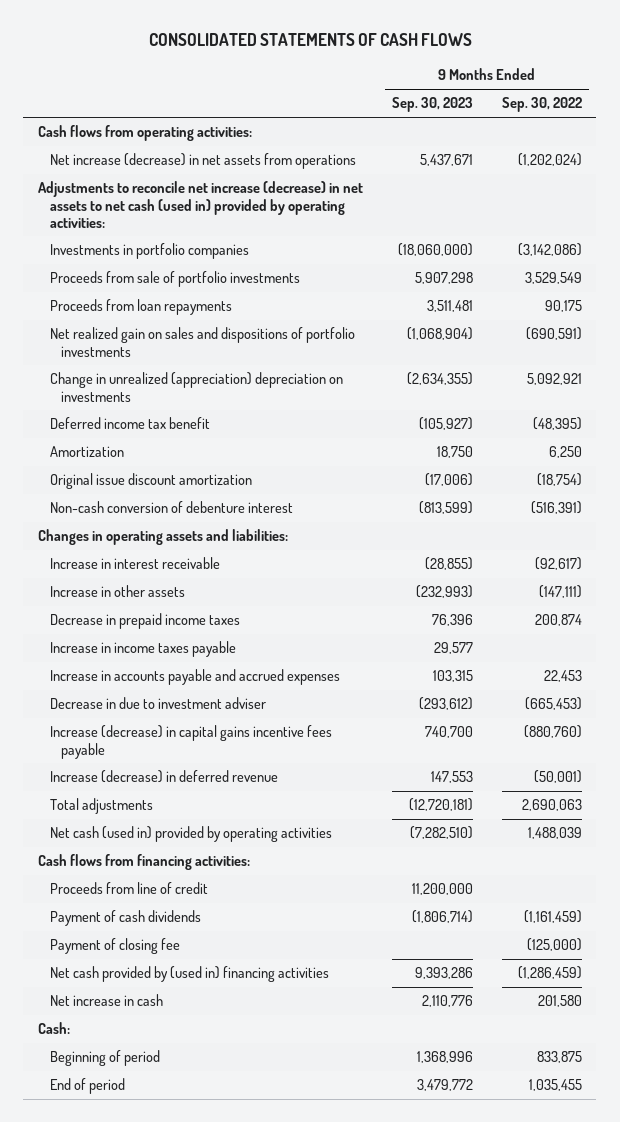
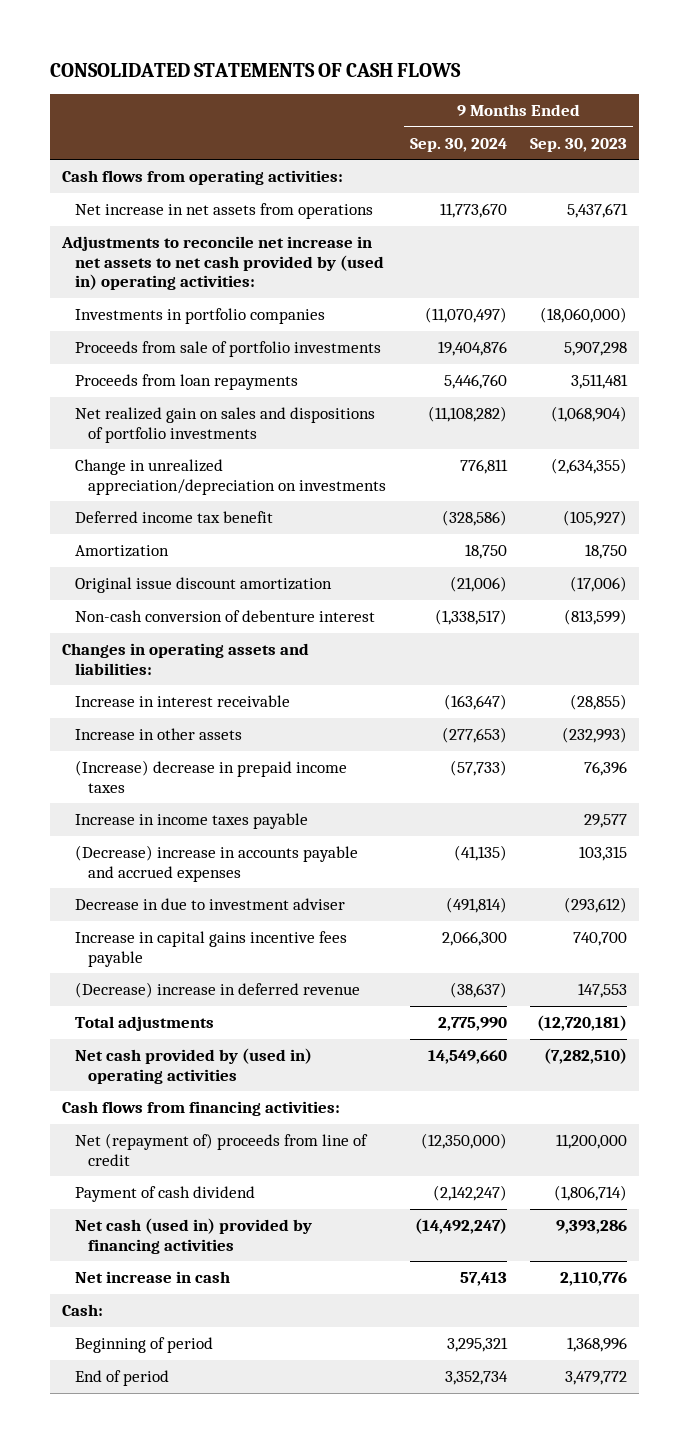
[501,97,582,113] Sep. 30, 2022 -> none
none -> [409,137,507,152] Sep. 30, 2024
[49,153,356,170] Net increase (decrease) in net assets from operations -> [74,203,373,220] Net increase in net assets from operations
[37,181,363,228] Adjustments to reconcile net increase (decrease) in net assets to net cash (used in) provided by operating activities: -> [61,236,384,291] Adjustments to reconcile net increase in net assets to net cash provided by (used in) operating activities:
[49,372,343,402] Change in unrealized (appreciation) depreciation on investments -> [74,459,386,495] Change in unrealized appreciation/depreciation on investments
[49,613,240,630] Decrease in prepaid income taxes -> [74,760,347,793] (Increase) decrease in prepaid income taxes
[49,669,340,686] Increase in accounts payable and accrued expenses -> [74,845,358,882] (Decrease) increase in accounts payable and accrued expenses
[49,725,332,759] Increase (decrease) in capital gains incentive fees payable -> [74,931,347,967] Increase in capital gains incentive fees payable
[49,770,278,784] Increase (decrease) in deferred revenue -> [74,982,360,999] (Decrease) increase in deferred revenue
[49,826,332,843] Net cash (used in) provided by operating activities -> [74,1048,312,1084] Net cash provided by (used in) operating activities
[49,938,180,955] Payment of closing fee -> none
[49,882,208,895] Proceeds from line of credit -> [74,1133,368,1166] Net (repayment of) proceeds from line of credit
[49,910,201,927] Payment of cash dividends -> [74,1186,255,1203] Payment of cash dividend
[49,966,329,983] Net cash provided by (used in) financing activities -> [74,1218,312,1254] Net cash (used in) provided by financing activities

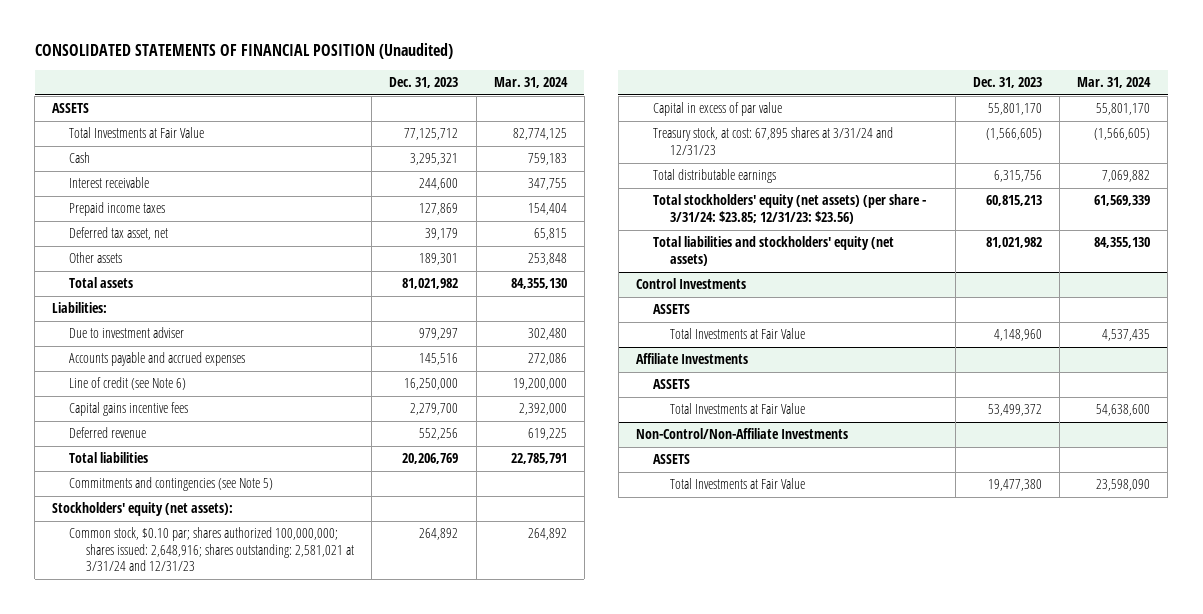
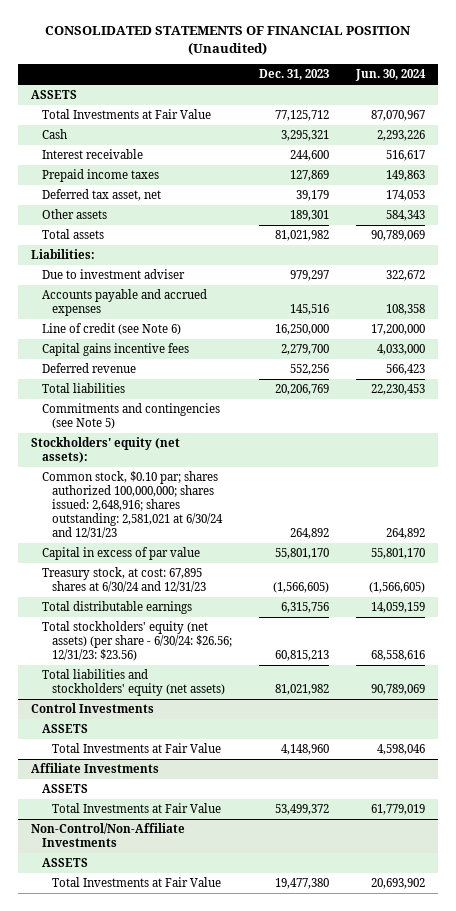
[493,76,568,88] Mar. 31, 2024 -> none
none -> [354,69,426,82] Jun. 30, 2024
[69,527,355,572] Common stock, $0.10 par; shares authorized 100,000,000; shares issued: 2,648,916; shares outstanding: 2,581,021 at 3/31/24 and 12/31/23 -> [41,471,224,539] Common stock, $0.10 par; shares authorized 100,000,000; shares issued: 2,648,916; shares outstanding: 2,581,021 at 6/30/24 and 12/31/23
[652,127,893,155] Treasury stock, at cost: 67,895 shares at 3/31/24 and 12/31/23 -> [41,567,207,593] Treasury stock, at cost: 67,895 shares at 6/30/24 and 12/31/23
[652,194,926,224] Total stockholders' equity (net assets) (per share - 3/31/24: $23.85; 12/31/23: $23.56) -> [41,621,233,662] Total stockholders' equity (net assets) (per share - 6/30/24: $26.56; 12/31/23: $23.56)

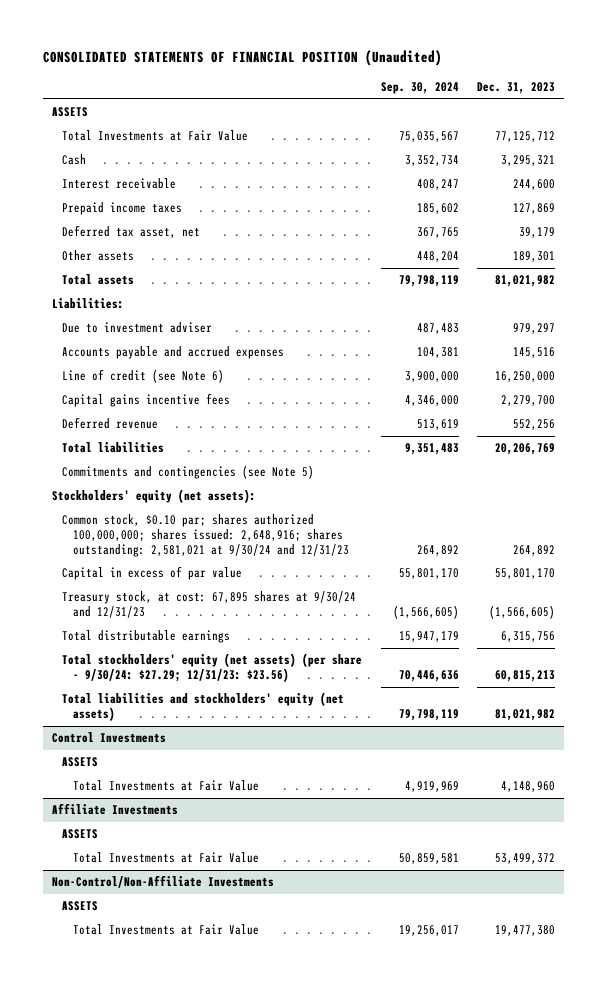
[354,69,426,82] Jun. 30, 2024 -> none
none -> [380,81,459,94] Sep. 30, 2024
[41,471,224,539] Common stock, $0.10 par; shares authorized 100,000,000; shares issued: 2,648,916; shares outstanding: 2,581,021 at 6/30/24 and 12/31/23 -> [62,514,350,557] Common stock, $0.10 par; shares authorized 100,000,000; shares issued: 2,648,916; shares outstanding: 2,581,021 at 9/30/24 and 12/31/23
[41,567,207,593] Treasury stock, at cost: 67,895 shares at 6/30/24 and 12/31/23 -> [62,591,357,619] Treasury stock, at cost: 67,895 shares at 9/30/24 and 12/31/23
[41,621,233,662] Total stockholders' equity (net assets) (per share - 6/30/24: $26.56; 12/31/23: $23.56) -> [62,653,363,683] Total stockholders' equity (net assets) (per share - 9/30/24: $27.29; 12/31/23: $23.56)

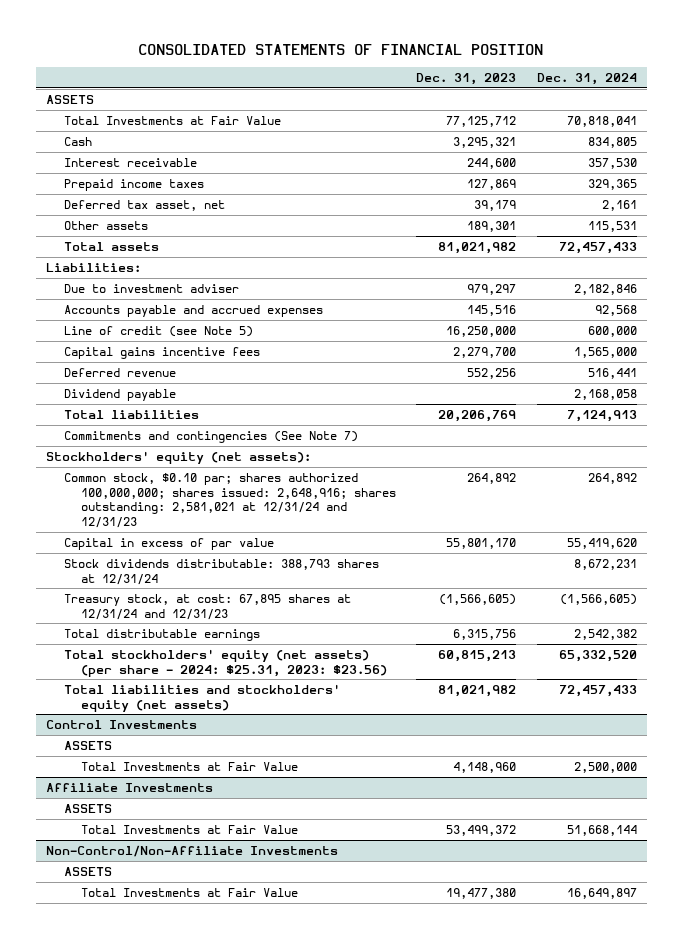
[42,49,442,66] CONSOLIDATED STATEMENTS OF FINANCIAL POSITION (Unaudited) -> [138,43,544,55] CONSOLIDATED STATEMENTS OF FINANCIAL POSITION
[380,81,459,94] Sep. 30, 2024 -> none
none -> [536,73,637,86] Dec. 31, 2024
[62,369,225,384] Line of credit (see Note 6) -> [63,326,253,338] Line of credit (see Note 5)
none -> [63,389,176,402] Dividend payable
[62,465,315,480] Commitments and contingencies (see Note 5) -> [63,431,358,444] Commitments and contingencies (See Note 7)
[62,514,350,557] Common stock, $0.10 par; shares authorized 100,000,000; shares issued: 2,648,916; shares outstanding: 2,581,021 at 9/30/24 and 12/31/23 -> [63,473,397,529] Common stock, $0.10 par; shares authorized 100,000,000; shares issued: 2,648,916; shares outstanding: 2,581,021 at 12/31/24 and 12/31/23
none -> [63,559,379,585] Stock dividends distributable: 388,793 shares at 12/31/24
[62,591,357,619] Treasury stock, at cost: 67,895 shares at 9/30/24 and 12/31/23 -> [63,594,351,620] Treasury stock, at cost: 67,895 shares at 12/31/24 and 12/31/23
[62,653,363,683] Total stockholders' equity (net assets) (per share - 9/30/24: $27.29; 12/31/23: $23.56) -> [63,649,388,677] Total stockholders' equity (net assets) (per share - 2024: $25.31, 2023: $23.56)

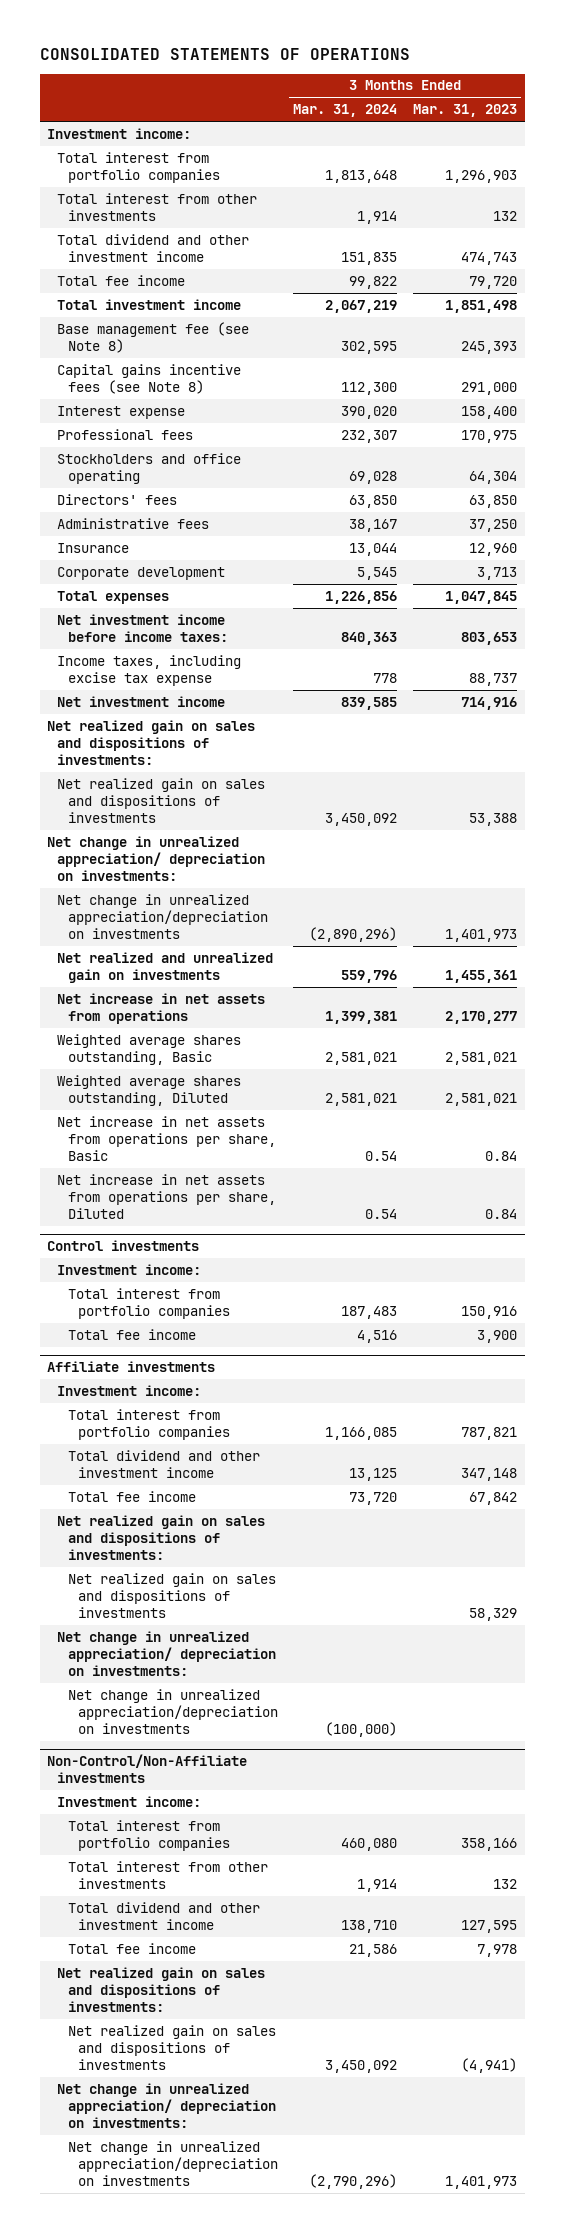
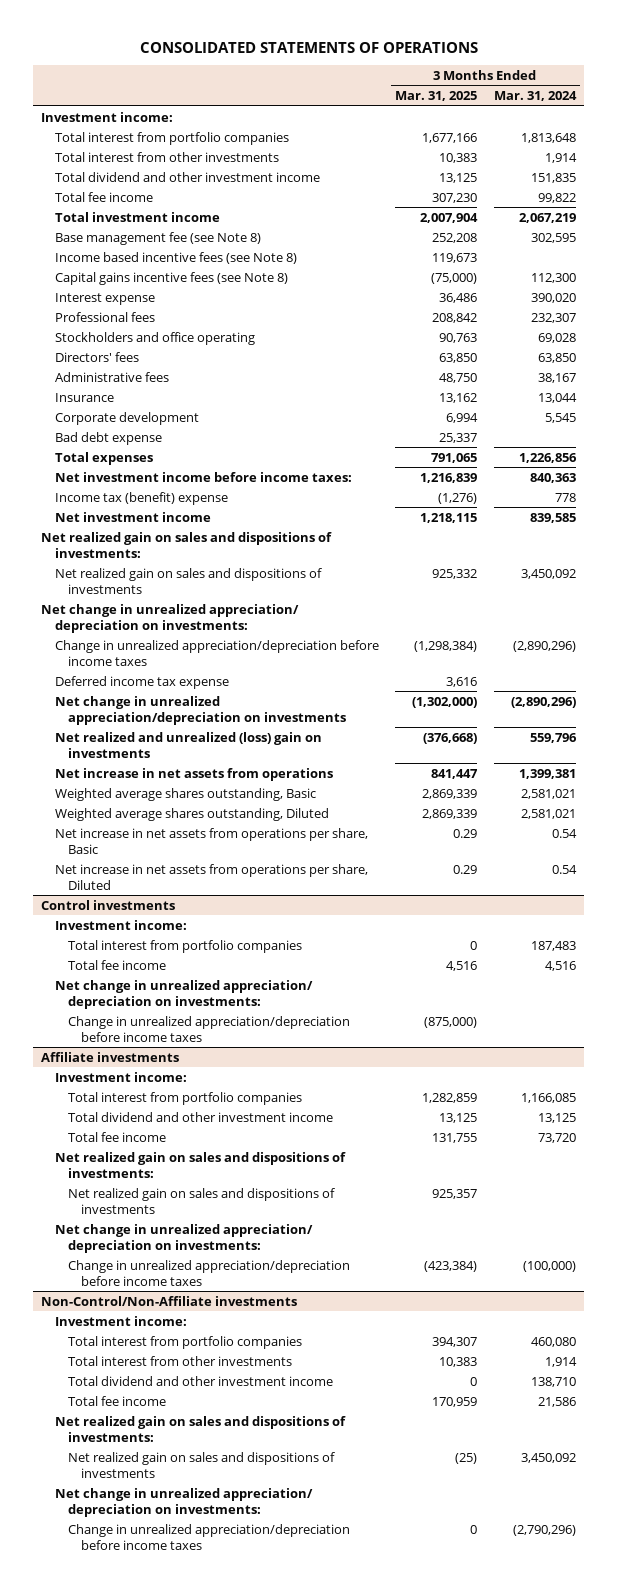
[412,104,517,118] Mar. 31, 2023 -> none
none -> [395,91,478,102] Mar. 31, 2025
none -> [54,251,297,264] Income based incentive fees (see Note 8)
none -> [54,431,162,445] Bad debt expense
[57,654,242,686] Income taxes, including excise tax expense -> [54,491,228,505] Income tax (benefit) expense
none -> [54,639,379,666] Change in unrealized appreciation/depreciation before income taxes
none -> [54,675,229,689] Deferred income tax expense
[57,951,274,983] Net realized and unrealized gain on investments -> [54,731,322,758] Net realized and unrealized (loss) gain on investments
none -> [54,979,313,1009] Net change in unrealized appreciation/ depreciation on investments:
none -> [67,1015,350,1042] Change in unrealized appreciation/depreciation before income taxes
[67,1688,278,1734] Net change in unrealized appreciation/depreciation on investments -> [67,1259,350,1286] Change in unrealized appreciation/depreciation before income taxes
[67,2140,278,2186] Net change in unrealized appreciation/depreciation on investments -> [67,1523,350,1550] Change in unrealized appreciation/depreciation before income taxes

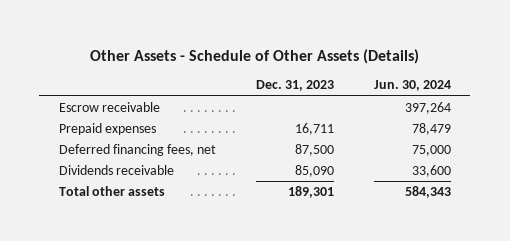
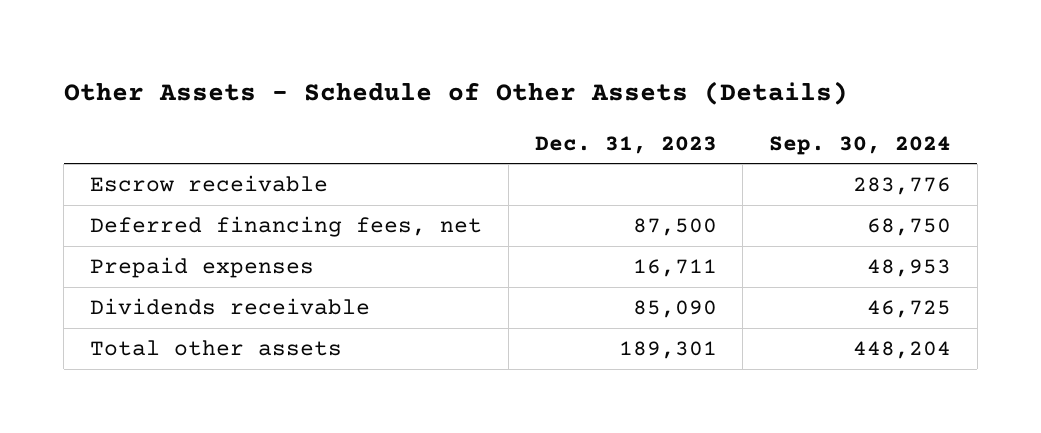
[373,80,451,92] Jun. 30, 2024 -> none
none -> [769,135,952,155] Sep. 30, 2024
[59,123,157,136] Prepaid expenses -> [90,256,315,278] Prepaid expenses

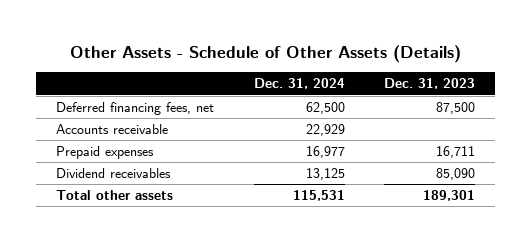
[769,135,952,155] Sep. 30, 2024 -> none
none -> [253,78,345,90] Dec. 31, 2024
[90,174,329,192] Escrow receivable -> none
none -> [55,124,168,135] Accounts receivable
[90,297,371,315] Dividends receivable -> [55,168,171,179] Dividend receivables

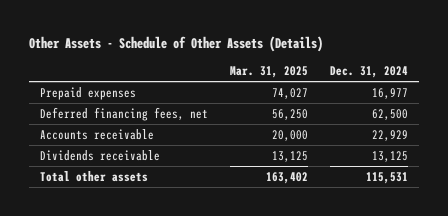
[384,78,476,90] Dec. 31, 2023 -> none
none -> [230,66,309,79] Mar. 31, 2025
[55,146,154,160] Prepaid expenses -> [40,86,137,100] Prepaid expenses
[55,168,171,179] Dividend receivables -> [40,149,161,161] Dividends receivable

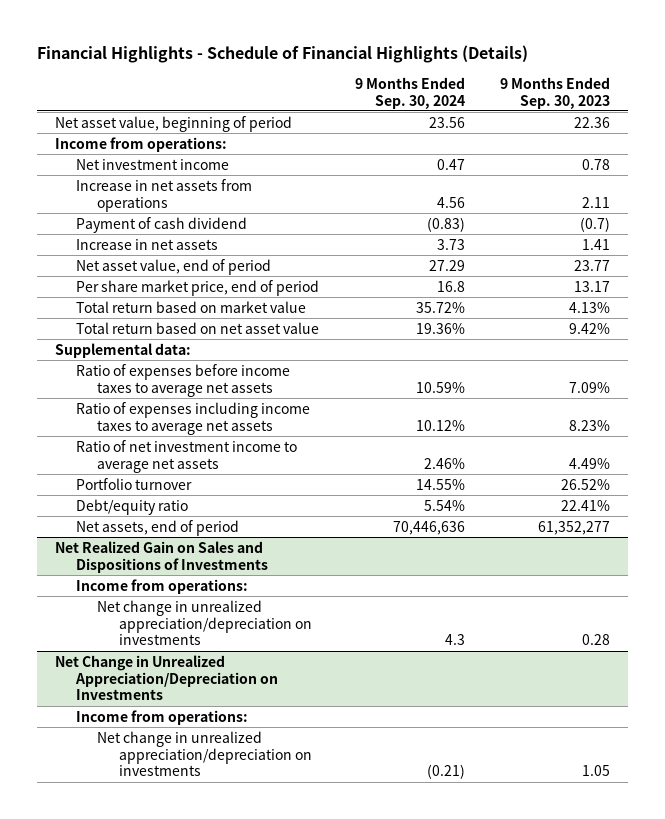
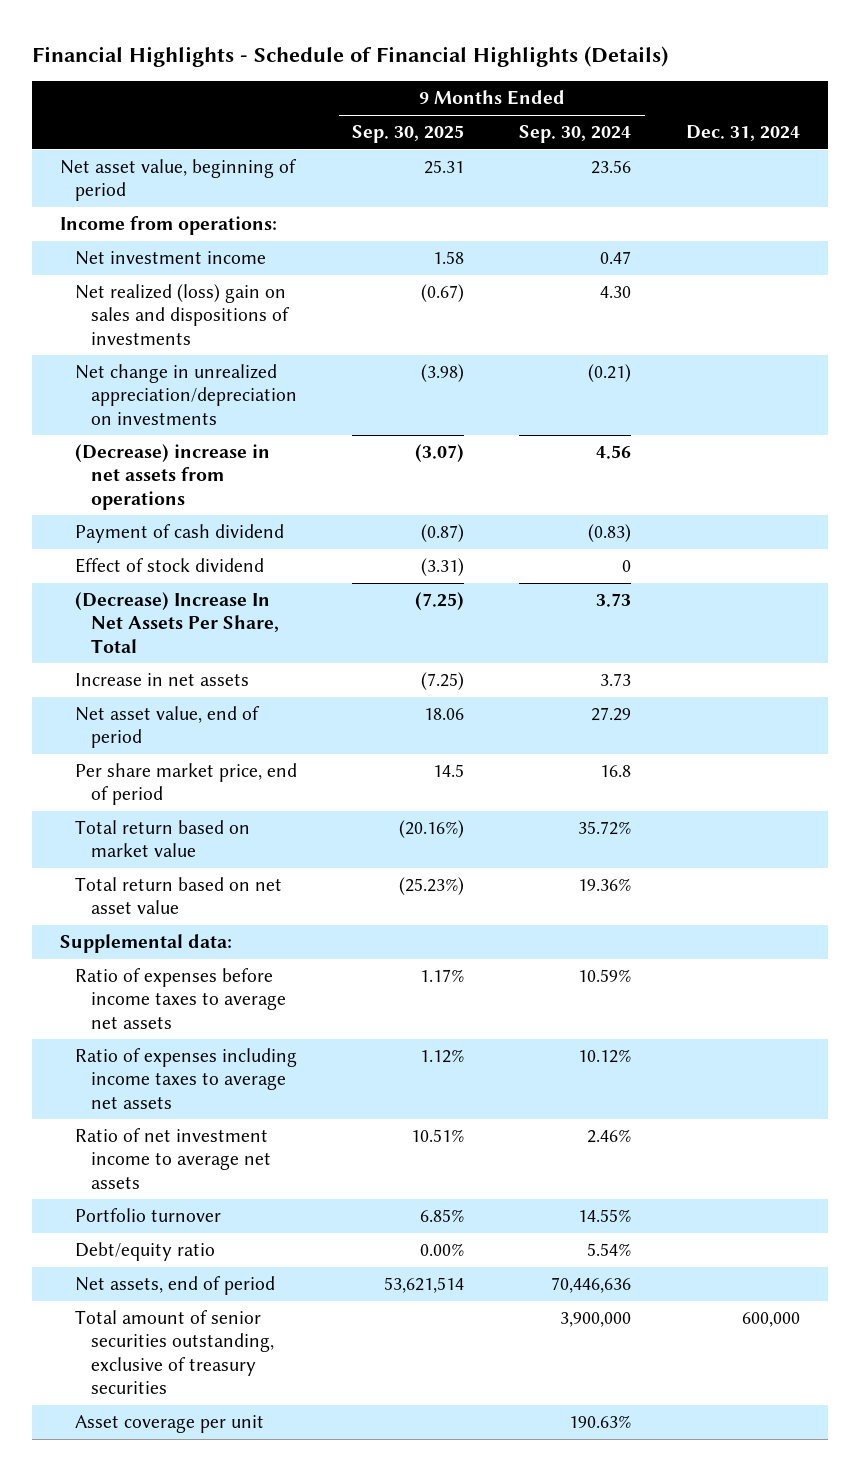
[500,76,611,109] 9 Months Ended Sep. 30, 2023 -> none
none -> [352,125,465,144] Sep. 30, 2025
none -> [686,125,801,142] Dec. 31, 2024
none -> [75,284,291,345] Net realized (loss) gain on sales and dispositions of investments
none -> [75,364,298,425] Net change in unrealized appreciation/depreciation on investments
[76,178,253,212] Increase in net assets from operations -> [75,444,271,510] (Decrease) increase in net assets from operations
none -> [75,558,265,574] Effect of stock dividend
none -> [75,592,280,653] (Decrease) Increase In Net Assets Per Share, Total
[55,540,269,573] Net Realized Gain on Sales and Dispositions of Investments -> none
[76,578,249,594] Income from operations: -> none
[97,599,312,646] Net change in unrealized appreciation/depreciation on investments -> none
[55,654,279,701] Net Change in Unrealized Appreciation/Depreciation on Investments -> none
[76,709,249,725] Income from operations: -> none
[97,730,312,777] Net change in unrealized appreciation/depreciation on investments -> none
none -> [75,1310,275,1395] Total amount of senior securities outstanding, exclusive of treasury securities
none -> [75,1415,265,1434] Asset coverage per unit

